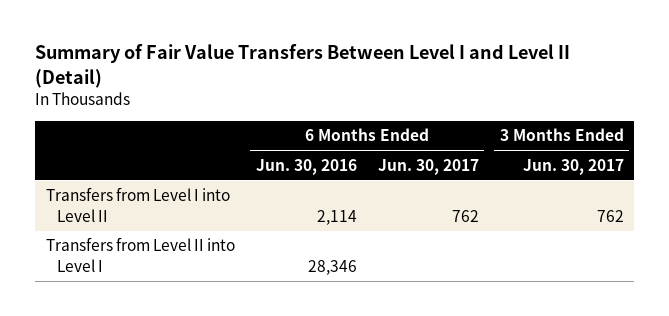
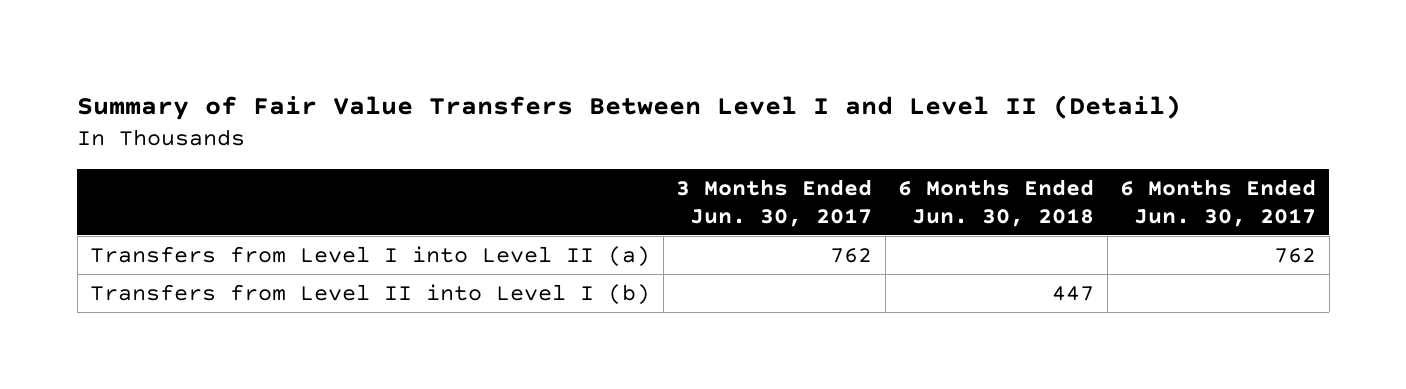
[255,158,357,175] Jun. 30, 2016 -> none
none -> [898,178,1095,227] 6 Months Ended Jun. 30, 2018
[45,187,230,222] Transfers from Level I into Level II -> [90,245,651,267] Transfers from Level I into Level II (a)
[45,237,235,272] Transfers from Level II into Level I -> [90,283,651,305] Transfers from Level II into Level I (b)

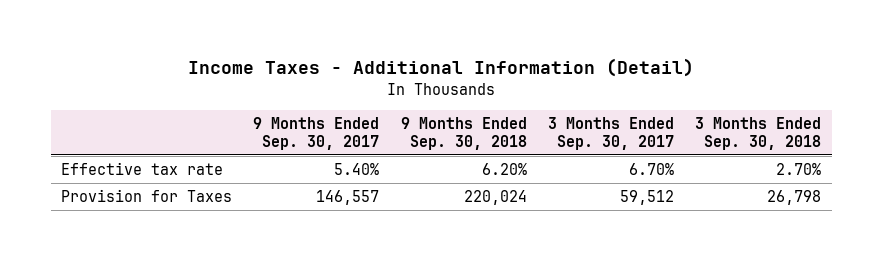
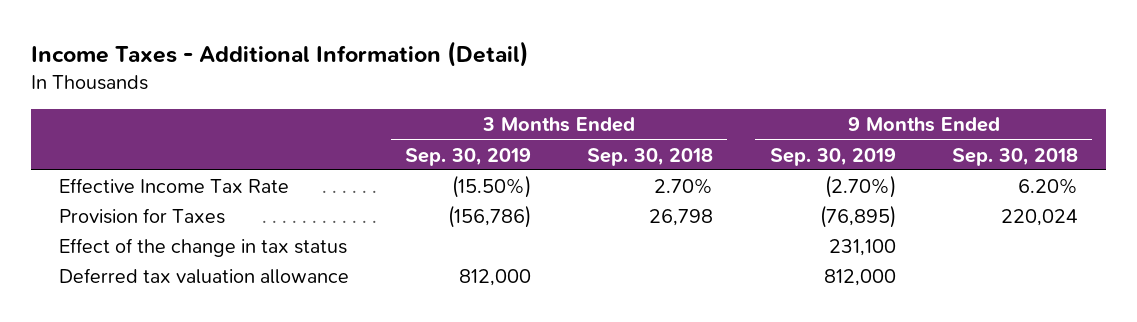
[253,117,380,150] 9 Months Ended Sep. 30, 2017 -> none
[547,117,674,150] 3 Months Ended Sep. 30, 2017 -> none
none -> [405,147,532,166] Sep. 30, 2019
none -> [769,147,896,166] Sep. 30, 2019
[61,162,224,176] Effective tax rate -> [59,177,290,193] Effective Income Tax Rate
none -> [59,237,348,257] Effect of the change in tax status
none -> [59,267,350,284] Deferred tax valuation allowance

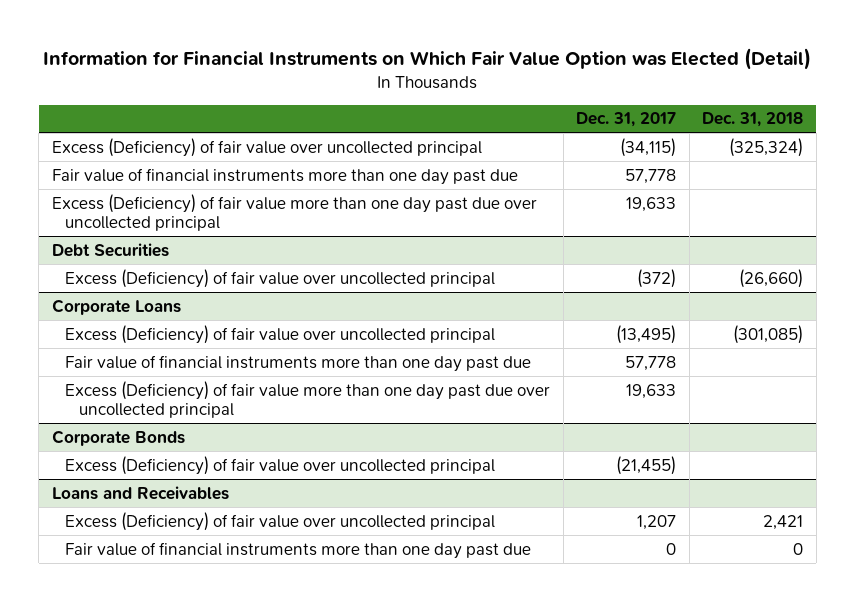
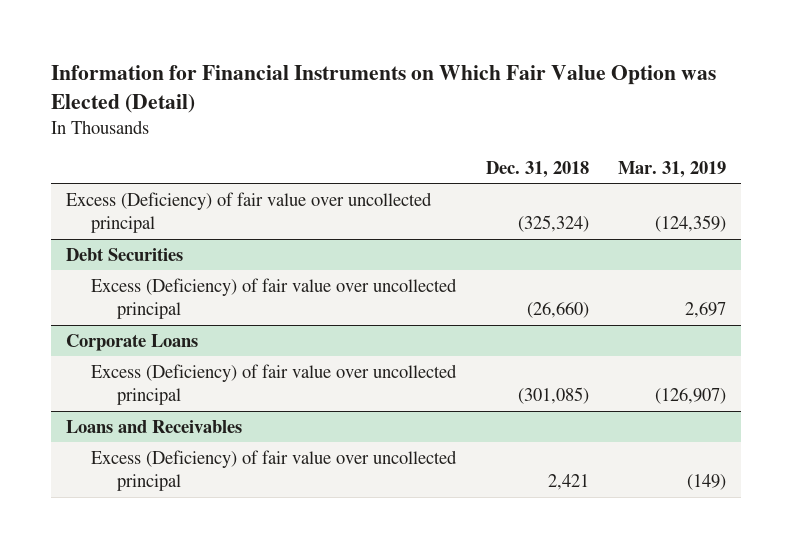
[576,112,677,128] Dec. 31, 2017 -> none
none -> [617,161,726,179] Mar. 31, 2019
[51,167,518,185] Fair value of financial instruments more than one day past due -> none
[51,193,537,232] Excess (Deficiency) of fair value more than one day past due over uncollected principal -> none
[65,354,532,372] Fair value of financial instruments more than one day past due -> none
[65,380,551,419] Excess (Deficiency) of fair value more than one day past due over uncollected principal -> none
[51,429,185,446] Corporate Bonds -> none
[65,455,496,475] Excess (Deficiency) of fair value over uncollected principal -> none
[65,541,532,559] Fair value of financial instruments more than one day past due -> none

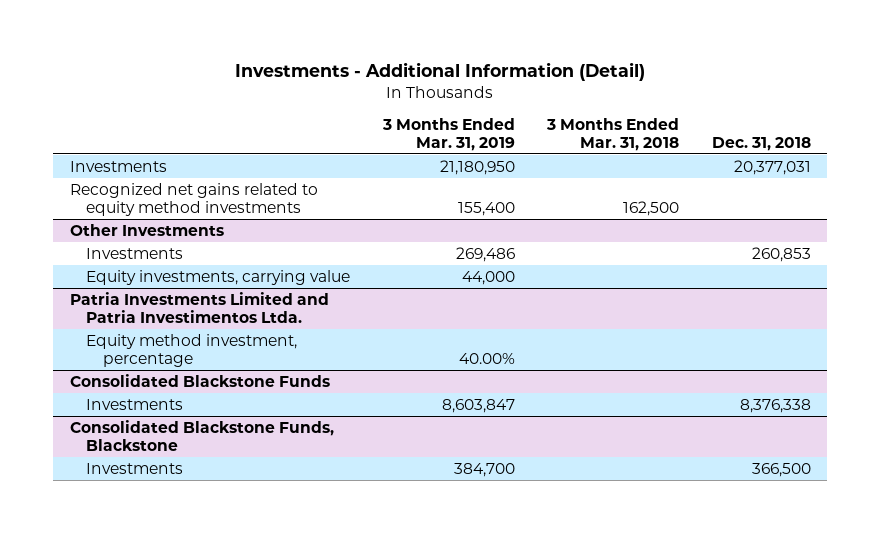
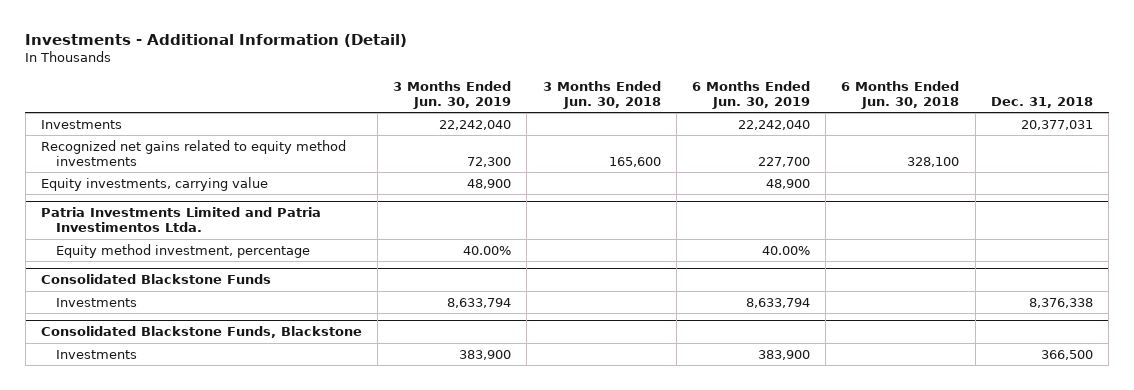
[381,117,515,151] 3 Months Ended Mar. 31, 2019 -> none
[546,117,680,151] 3 Months Ended Mar. 31, 2018 -> none
none -> [393,81,512,110] 3 Months Ended Jun. 30, 2019
none -> [542,81,661,110] 3 Months Ended Jun. 30, 2018
none -> [692,81,811,110] 6 Months Ended Jun. 30, 2019
none -> [841,81,960,110] 6 Months Ended Jun. 30, 2018
[69,223,224,236] Other Investments -> none
[86,247,184,259] Investments -> none
[86,269,351,285] Equity investments, carrying value -> none
none -> [40,176,268,191] Equity investments, carrying value

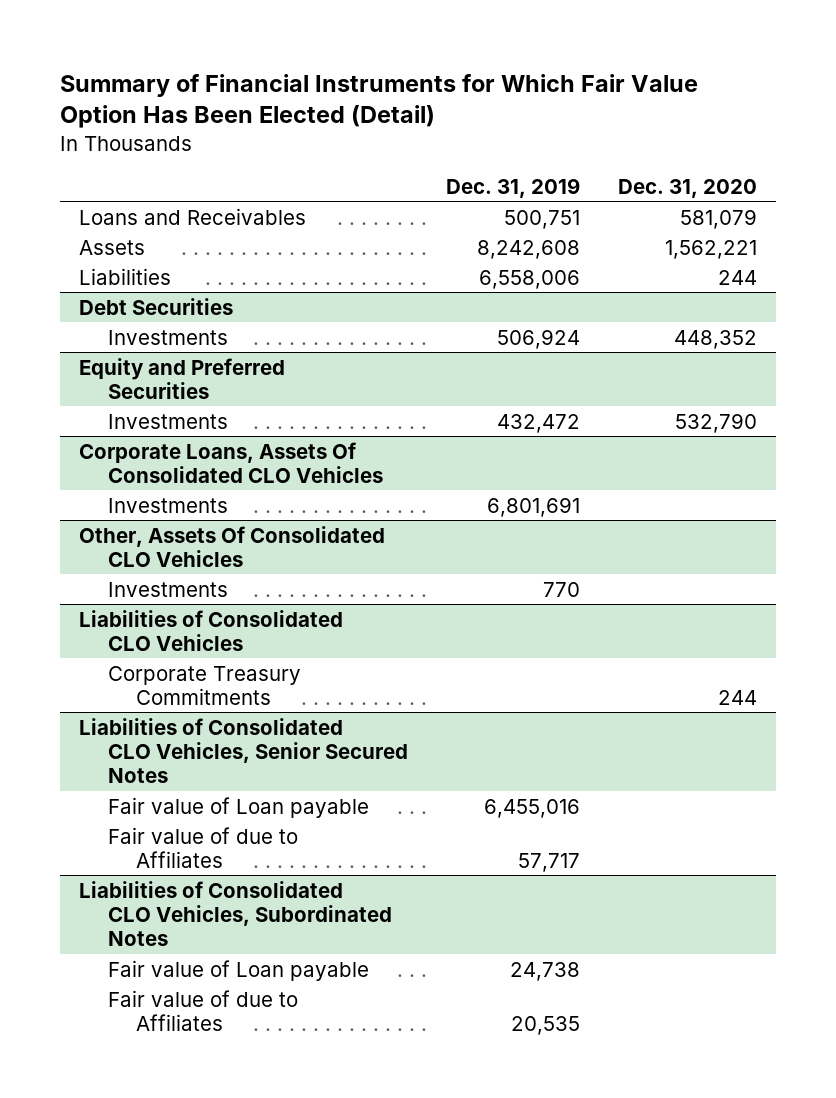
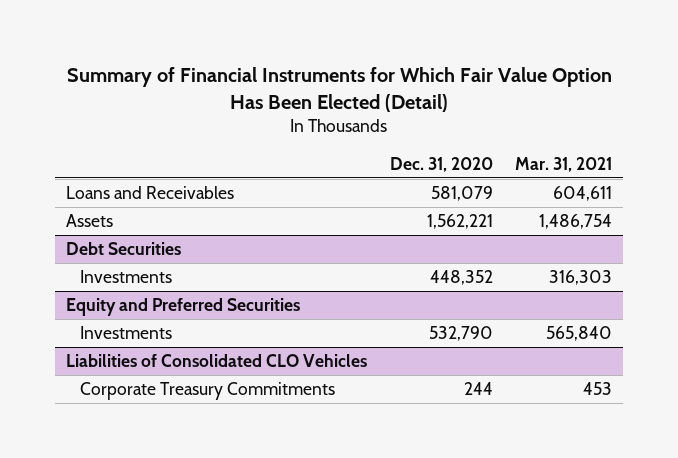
[445,177,580,198] Dec. 31, 2019 -> none
none -> [514,156,612,172] Mar. 31, 2021
[79,267,172,285] Liabilities -> none
[79,441,383,483] Corporate Loans, Assets Of Consolidated CLO Vehicles -> none
[107,497,228,513] Investments -> none
[79,525,386,567] Other, Assets Of Consolidated CLO Vehicles -> none
[107,581,228,597] Investments -> none
[79,717,408,783] Liabilities of Consolidated CLO Vehicles, Senior Secured Notes -> none
[107,796,369,818] Fair value of Loan payable -> none
[107,826,298,868] Fair value of due to Affiliates -> none
[79,880,392,946] Liabilities of Consolidated CLO Vehicles, Subordinated Notes -> none
[107,959,369,981] Fair value of Loan payable -> none
[107,989,298,1031] Fair value of due to Affiliates -> none

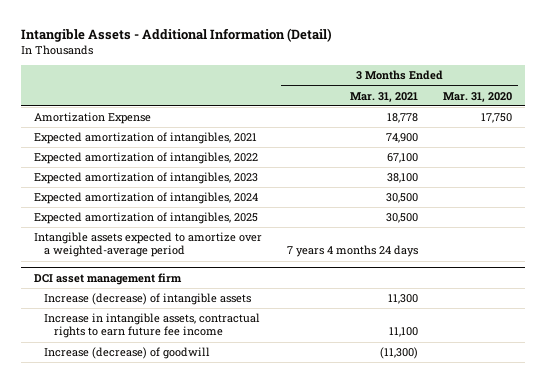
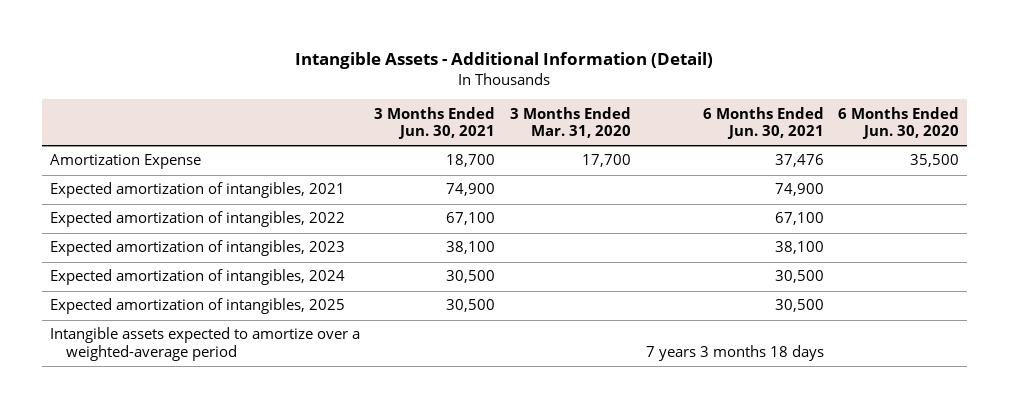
[349,91,418,102] Mar. 31, 2021 -> none
none -> [374,106,496,140] 3 Months Ended Jun. 30, 2021
none -> [702,106,824,140] 6 Months Ended Jun. 30, 2021
none -> [838,106,960,140] 6 Months Ended Jun. 30, 2020
[481,113,513,124] 17,750 -> [581,154,631,168] 17,700
[33,272,182,285] DCI asset management firm -> none
[43,293,251,306] Increase (decrease) of intangible assets -> none
[43,313,260,339] Increase in intangible assets, contractual rights to earn future fee income -> none
[43,347,210,360] Increase (decrease) of goodwill -> none

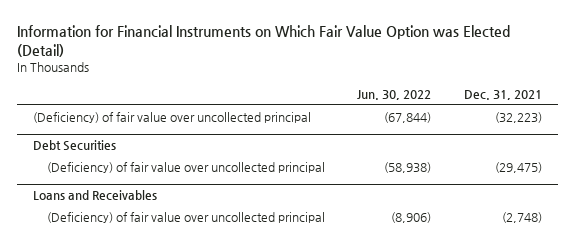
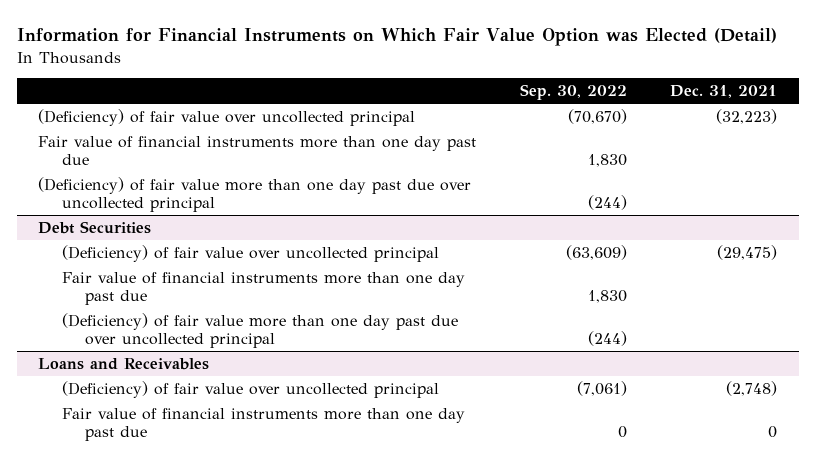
[357,90,432,101] Jun. 30, 2022 -> none
none -> [519,84,627,101] Sep. 30, 2022
none -> [38,135,477,166] Fair value of financial instruments more than one day past due
none -> [38,176,472,213] (Deficiency) of fair value more than one day past due over uncollected principal
none -> [61,271,465,306] Fair value of financial instruments more than one day past due
none -> [61,312,458,349] (Deficiency) of fair value more than one day past due over uncollected principal
none -> [61,407,465,442] Fair value of financial instruments more than one day past due

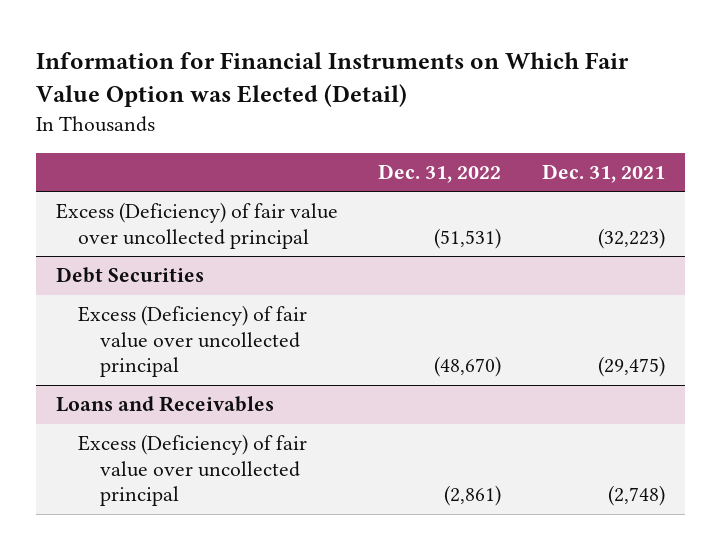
[519,84,627,101] Sep. 30, 2022 -> none
none -> [378,163,502,183] Dec. 31, 2022
[38,135,477,166] Fair value of financial instruments more than one day past due -> none
[38,176,472,213] (Deficiency) of fair value more than one day past due over uncollected principal -> none
[38,108,416,126] (Deficiency) of fair value over uncollected principal -> [55,202,338,249] Excess (Deficiency) of fair value over uncollected principal
[61,271,465,306] Fair value of financial instruments more than one day past due -> none
[61,312,458,349] (Deficiency) of fair value more than one day past due over uncollected principal -> none
[61,244,439,262] (Deficiency) of fair value over uncollected principal -> [78,305,308,378] Excess (Deficiency) of fair value over uncollected principal
[61,407,465,442] Fair value of financial instruments more than one day past due -> none
[61,380,439,398] (Deficiency) of fair value over uncollected principal -> [78,434,308,507] Excess (Deficiency) of fair value over uncollected principal

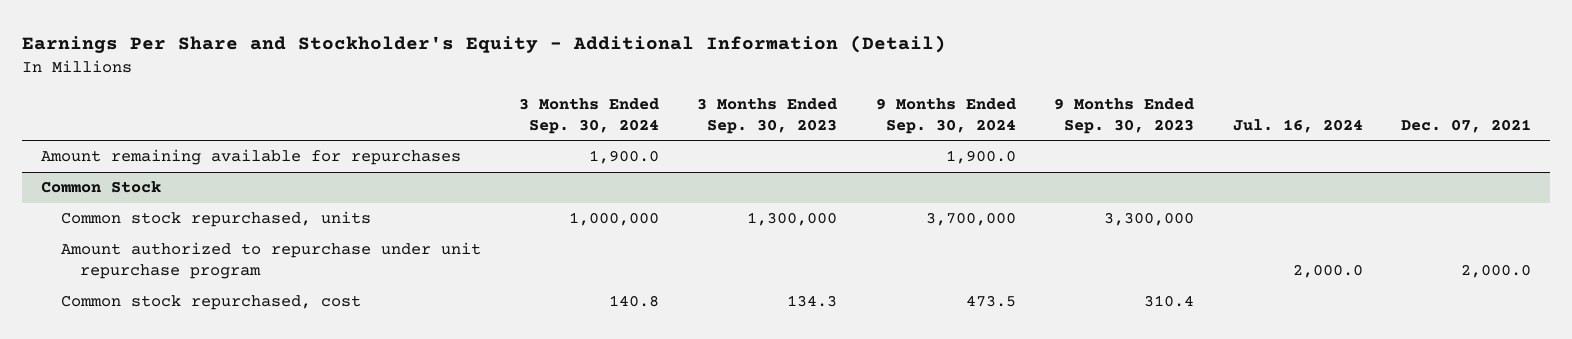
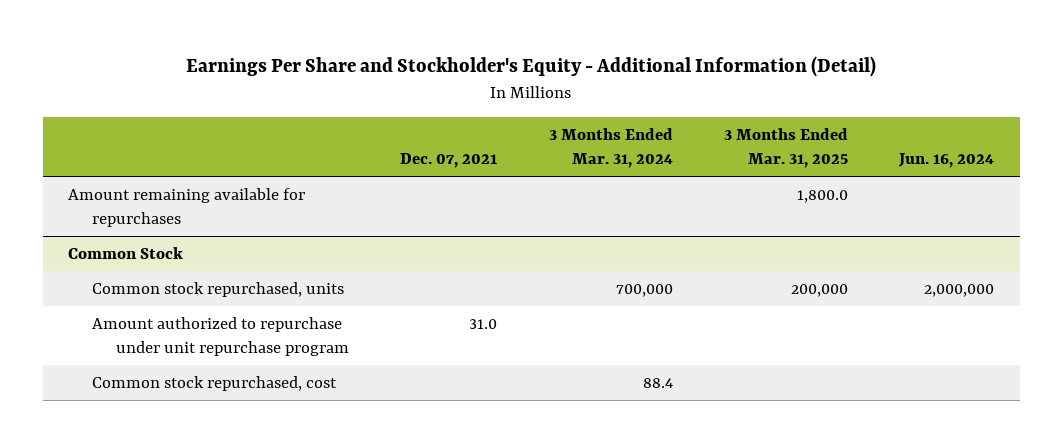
[518,98,659,134] 3 Months Ended Sep. 30, 2024 -> none
[697,98,838,134] 3 Months Ended Sep. 30, 2023 -> none
[875,98,1016,134] 9 Months Ended Sep. 30, 2024 -> none
[1054,98,1195,134] 9 Months Ended Sep. 30, 2023 -> none
[1232,118,1363,133] Jul. 16, 2024 -> none
none -> [548,128,673,168] 3 Months Ended Mar. 31, 2024
none -> [723,128,848,168] 3 Months Ended Mar. 31, 2025
none -> [898,152,995,168] Jun. 16, 2024
[1460,264,1531,279] 2,000.0 -> [469,319,498,330] 31.0

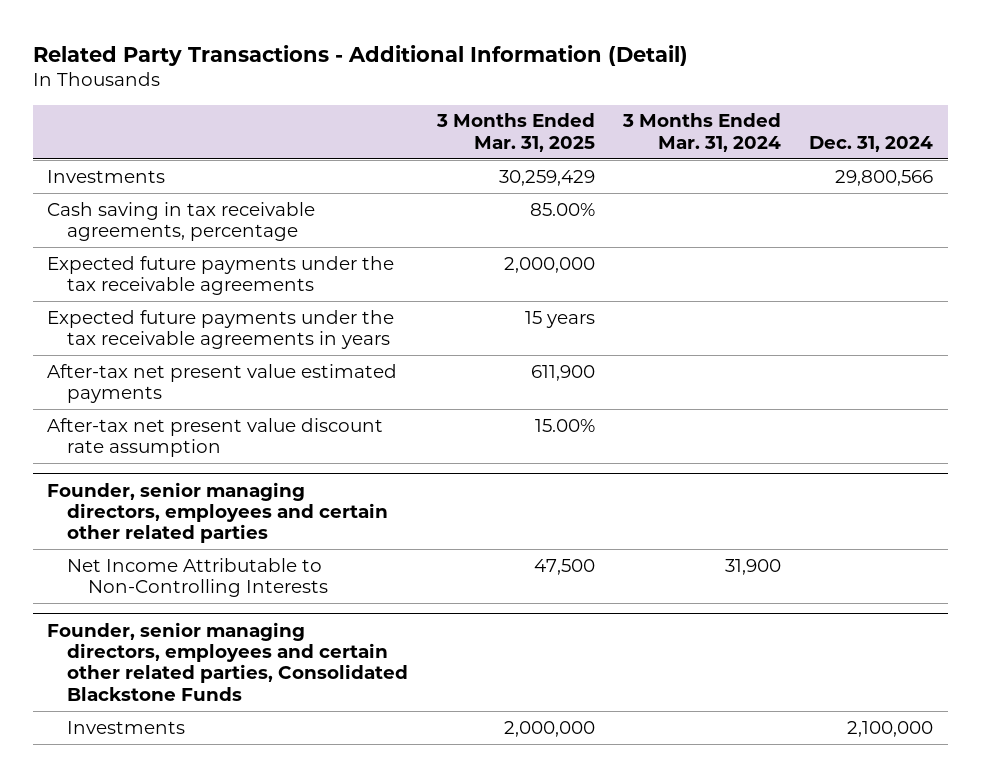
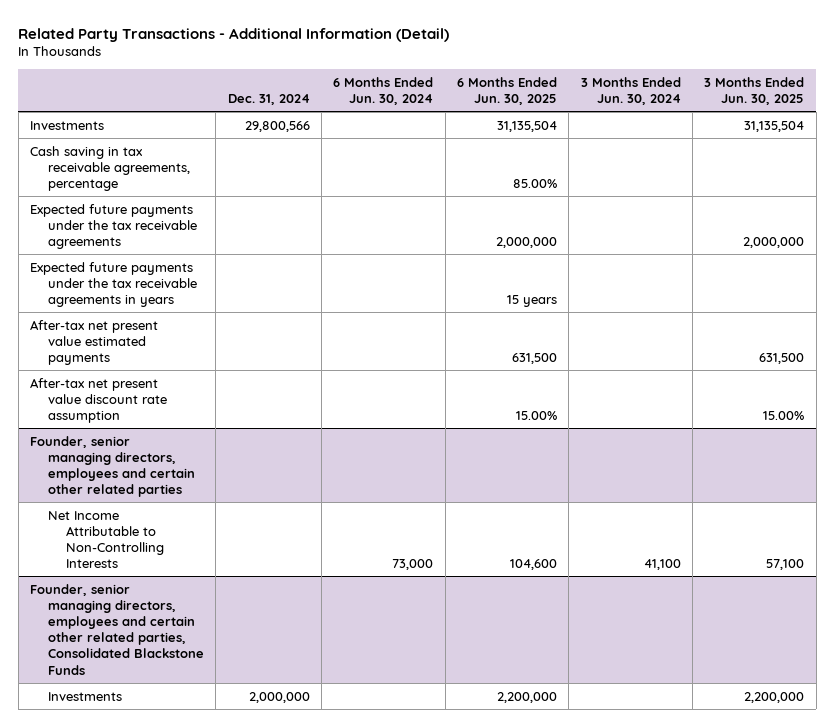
[435,113,595,152] 3 Months Ended Mar. 31, 2025 -> none
[622,113,782,152] 3 Months Ended Mar. 31, 2024 -> none
none -> [333,76,434,106] 6 Months Ended Jun. 30, 2024
none -> [456,76,557,106] 6 Months Ended Jun. 30, 2025
none -> [580,76,681,106] 3 Months Ended Jun. 30, 2024
none -> [704,76,805,106] 3 Months Ended Jun. 30, 2025
[847,720,934,737] 2,100,000 -> [248,691,310,703] 2,000,000

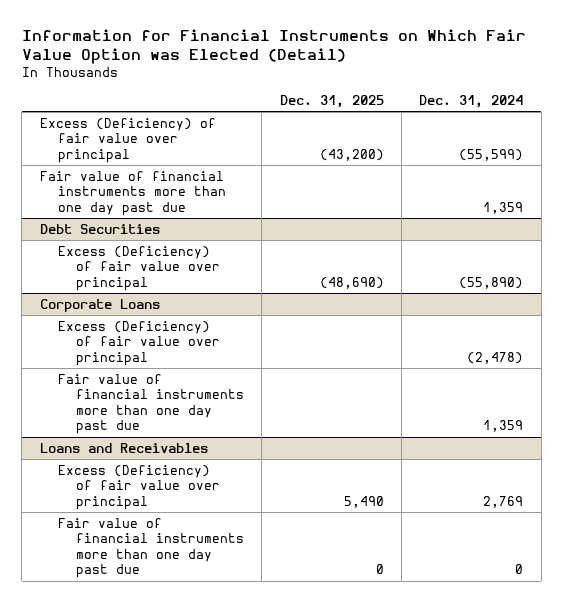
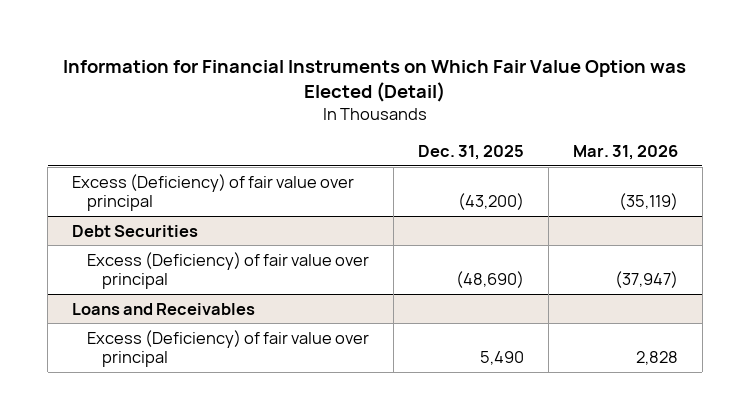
[419,95,524,109] Dec. 31, 2024 -> none
none -> [572,145,678,161] Mar. 31, 2026
[39,170,226,216] Fair value of financial instruments more than one day past due -> none
[39,298,160,313] Corporate Loans -> none
[57,320,220,366] Excess (Deficiency) of fair value over principal -> none
[57,373,244,435] Fair value of financial instruments more than one day past due -> none
[57,517,244,579] Fair value of financial instruments more than one day past due -> none

